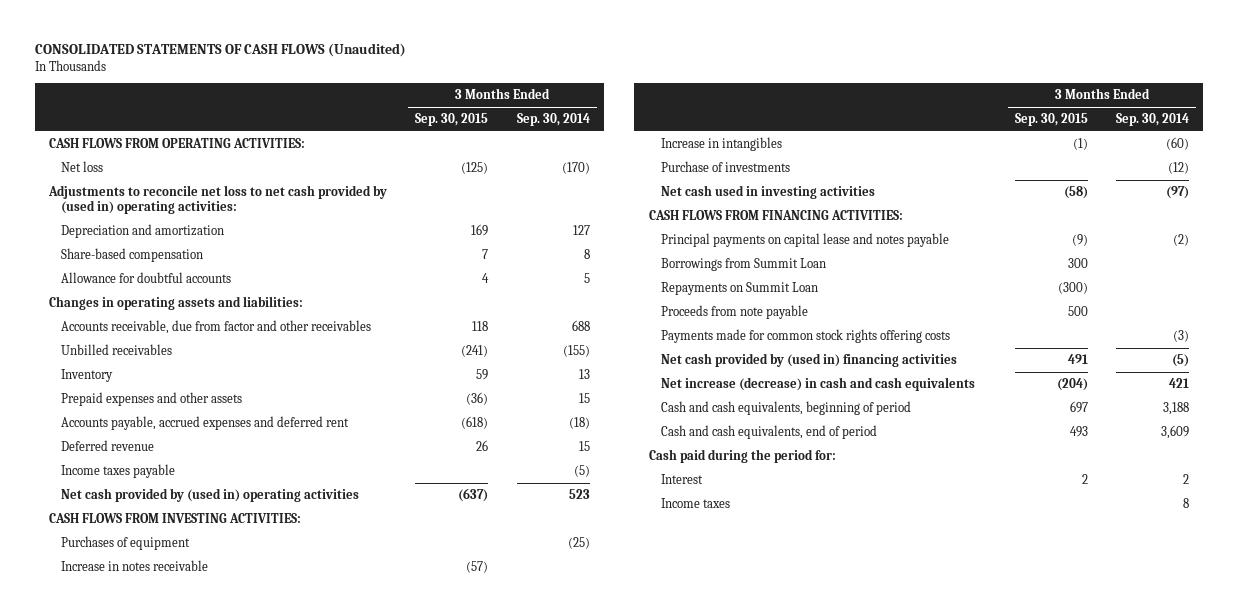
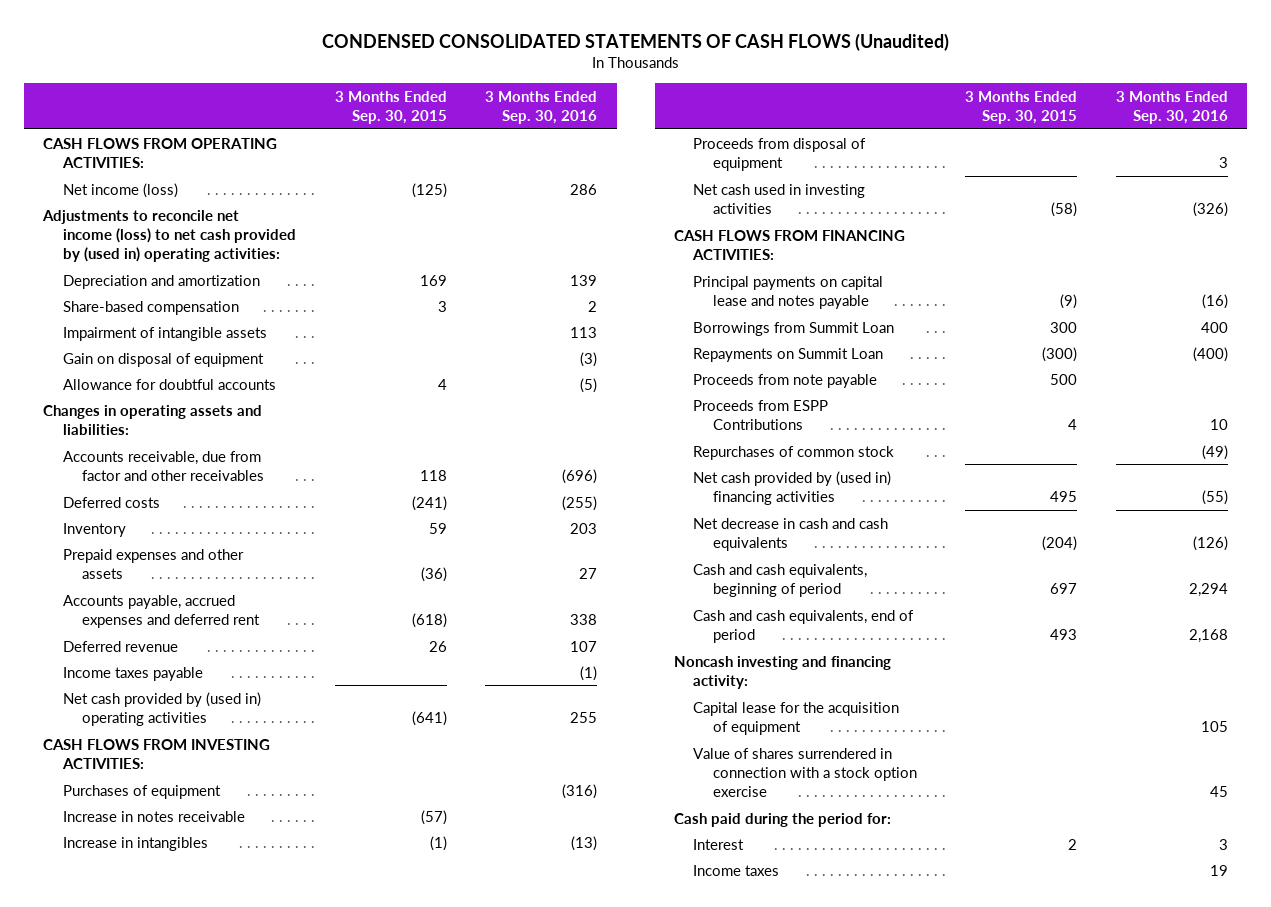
[35,43,407,58] CONSOLIDATED STATEMENTS OF CASH FLOWS (Unaudited) -> [321,32,949,51] CONDENSED CONSOLIDATED STATEMENTS OF CASH FLOWS (Unaudited)
[516,113,590,127] Sep. 30, 2014 -> none
none -> [485,91,598,125] 3 Months Ended Sep. 30, 2016
[61,161,104,173] Net loss -> [62,182,178,198] Net income (loss)
[48,185,388,215] Adjustments to reconcile net loss to net cash provided by (used in) operating activities: -> [42,209,296,262] Adjustments to reconcile net income (loss) to net cash provided by (used in) operating activities:
[482,249,489,260] 7 -> [437,300,447,312] 3
none -> [62,326,267,341] Impairment of intangible assets
none -> [62,352,264,367] Gain on disposal of equipment
[61,344,173,356] Unbilled receivables -> [62,496,160,508] Deferred costs
[458,488,489,503] (637) -> [411,710,447,726] (641)
[660,161,790,173] Purchase of investments -> none
none -> [693,137,867,171] Proceeds from disposal of equipment
[660,329,950,344] Payments made for common stock rights offering costs -> none
none -> [693,399,829,430] Proceeds from ESPP Contributions
none -> [693,445,895,460] Repurchases of common stock
[1067,354,1088,365] 491 -> [1050,490,1078,502] 495
[660,377,975,392] Net increase (decrease) in cash and cash equivalents -> [693,517,889,551] Net decrease in cash and cash equivalents
none -> [674,655,892,689] Noncash investing and financing activity:
none -> [693,701,900,735] Capital lease for the acquisition of equipment
none -> [693,747,917,797] Value of shares surrendered in connection with a stock option exercise

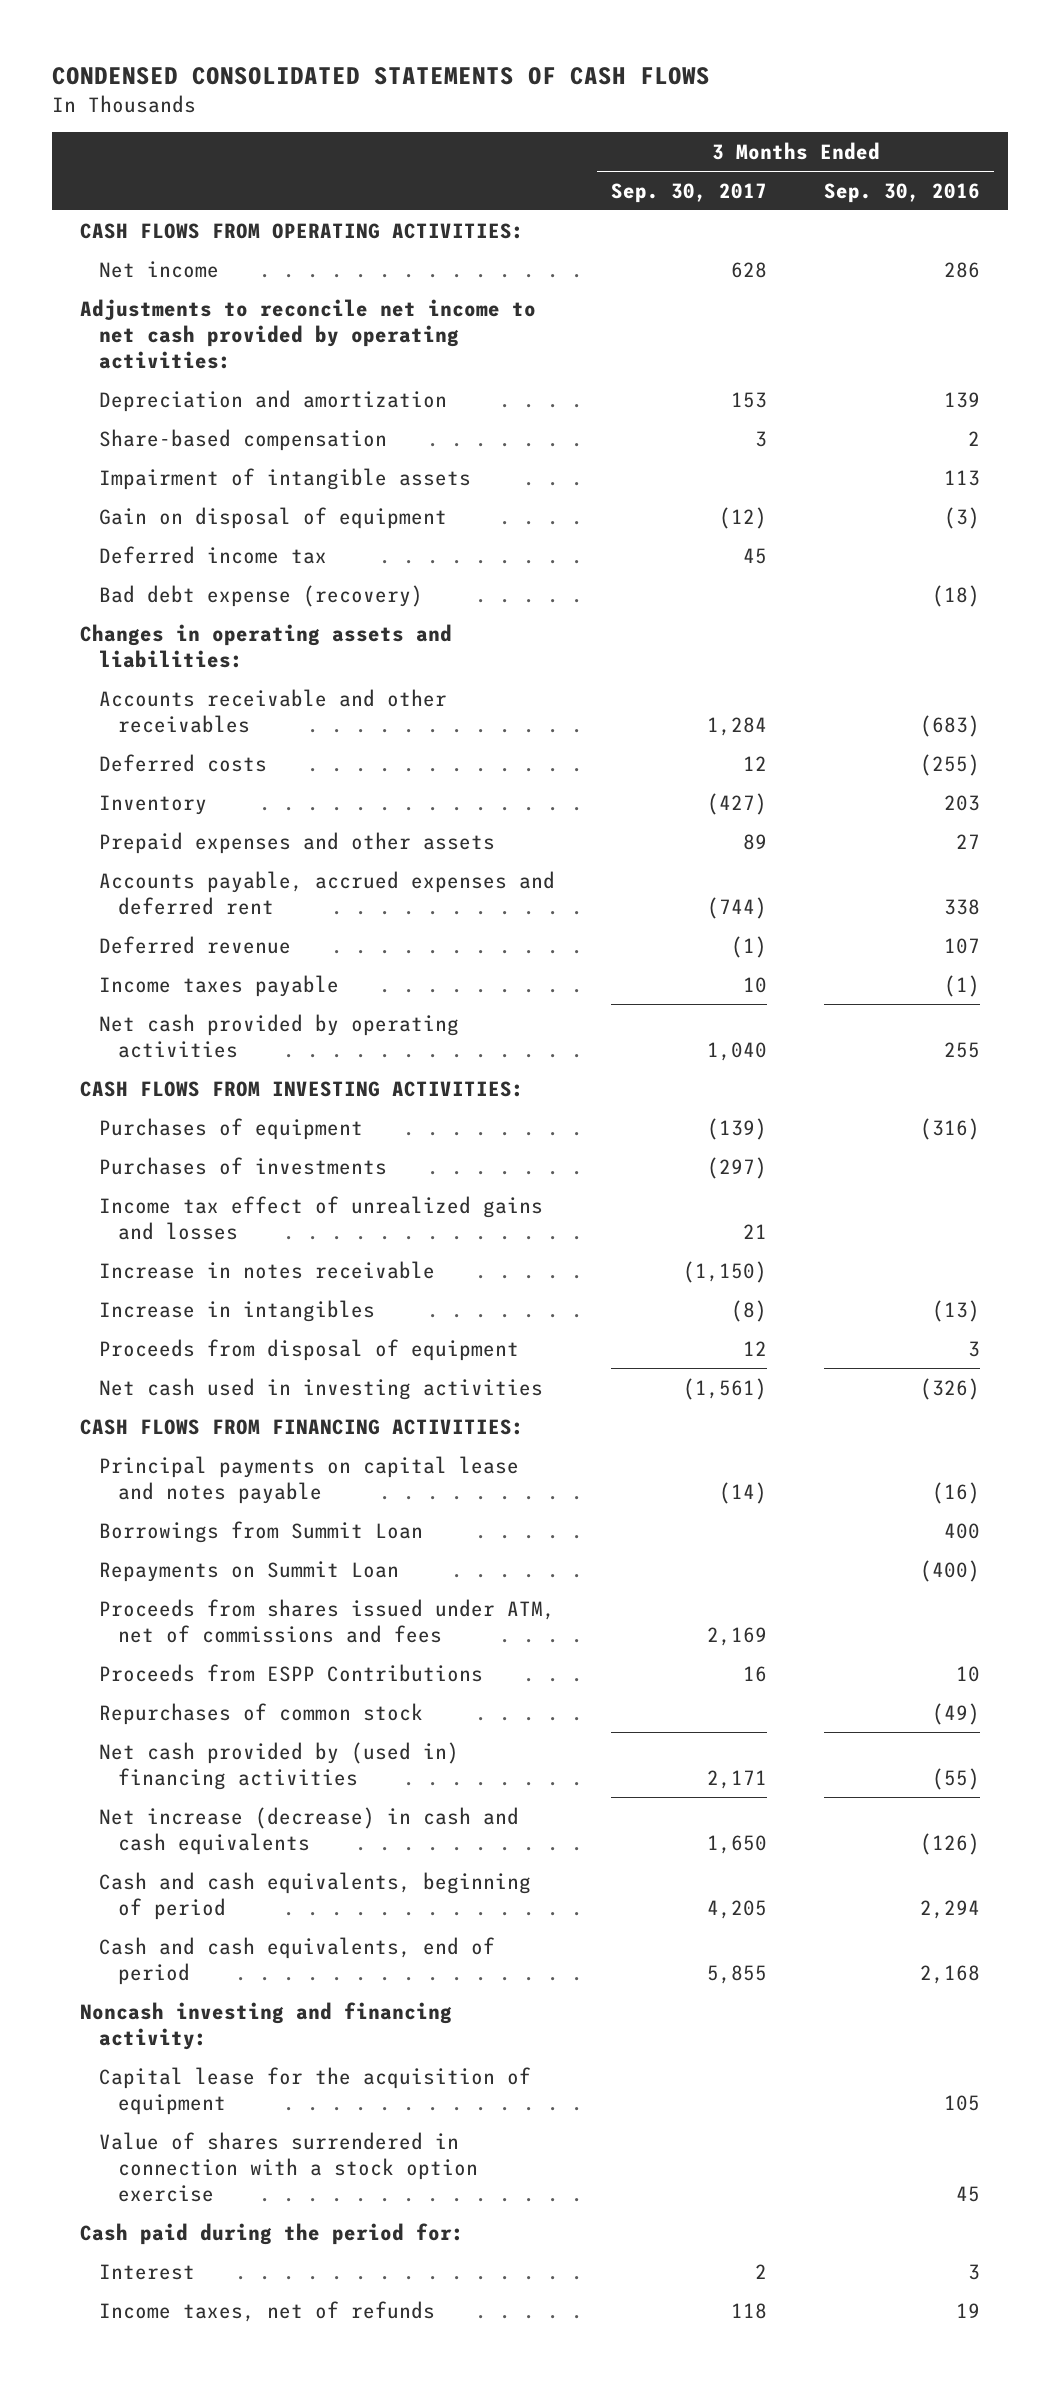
[321,32,949,51] CONDENSED CONSOLIDATED STATEMENTS OF CASH FLOWS (Unaudited) -> [51,66,710,85] CONDENSED CONSOLIDATED STATEMENTS OF CASH FLOWS
[334,91,447,125] 3 Months Ended Sep. 30, 2015 -> none
none -> [611,182,768,203] Sep. 30, 2017
[62,182,178,198] Net income (loss) -> [98,260,219,278] Net income
[42,209,296,262] Adjustments to reconcile net income (loss) to net cash provided by (used in) operating activities: -> [79,298,536,370] Adjustments to reconcile net income to net cash provided by operating activities:
[62,378,276,390] Allowance for doubtful accounts -> none
none -> [98,545,327,564] Deferred income tax
none -> [98,584,423,607] Bad debt expense (recovery)
[62,450,265,481] Accounts receivable, due from factor and other receivables -> [98,688,447,733] Accounts receivable and other receivables
[562,468,598,484] (696) -> [919,714,980,737] (683)
[62,691,261,726] Net cash provided by (used in) operating activities -> [98,1013,459,1058] Net cash provided by operating activities
none -> [98,1156,387,1175] Purchases of investments
none -> [98,1195,543,1240] Income tax effect of unrealized gains and losses
[693,373,878,388] Proceeds from note payable -> none
none -> [98,1598,555,1643] Proceeds from shares issued under ATM, net of commissions and fees
[693,517,889,551] Net decrease in cash and cash equivalents -> [98,1806,519,1855] Net increase (decrease) in cash and cash equivalents
[693,864,780,876] Income taxes -> [98,2300,435,2322] Income taxes, net of refunds

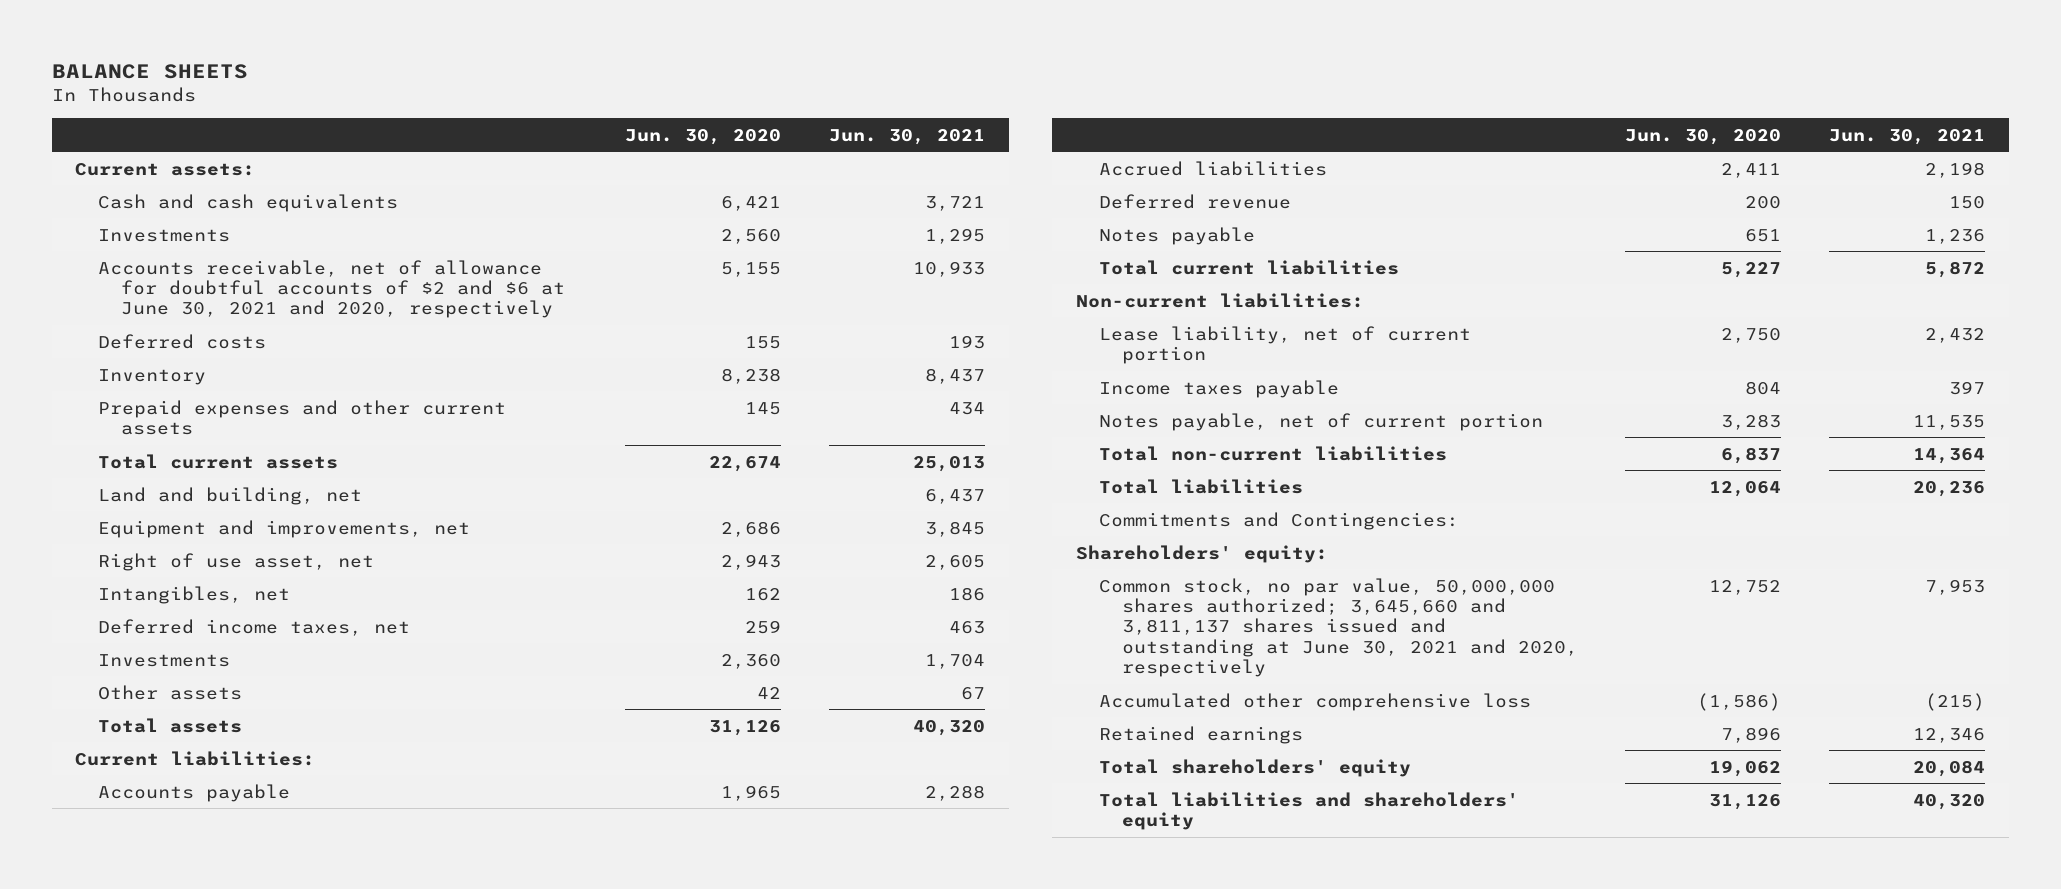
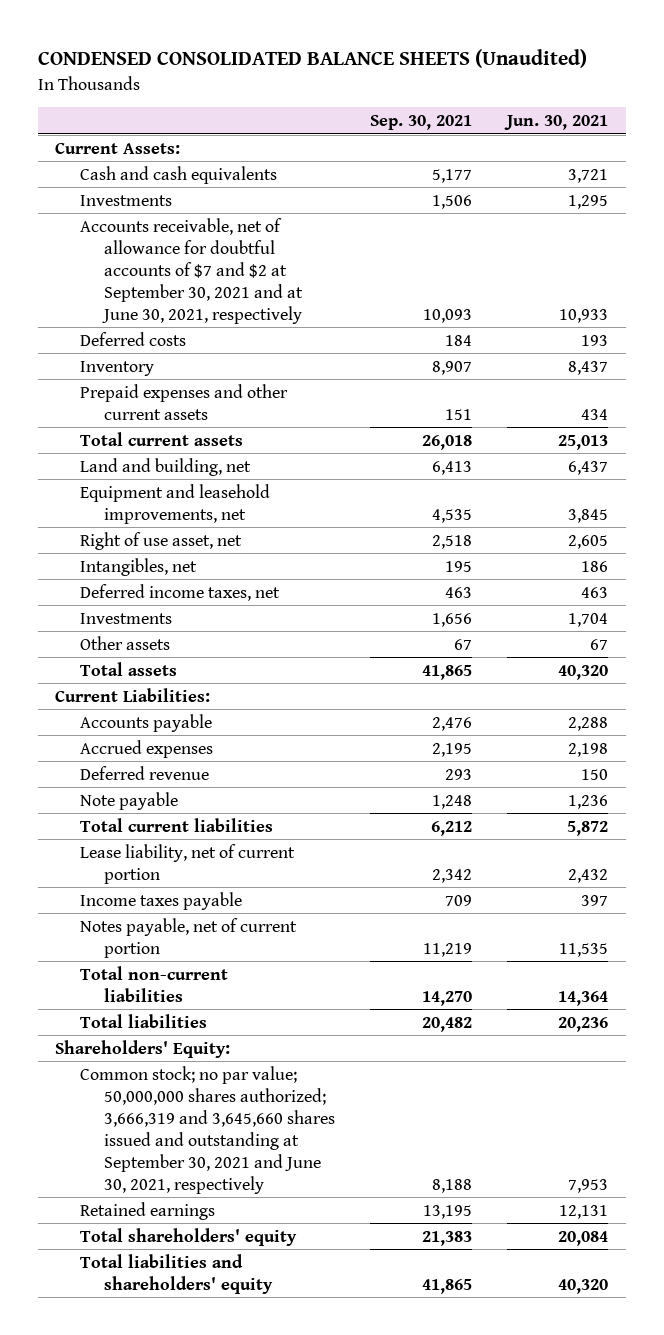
[51,64,248,80] BALANCE SHEETS -> [37,49,587,69] CONDENSED CONSOLIDATED BALANCE SHEETS (Unaudited)
[625,128,782,145] Jun. 30, 2020 -> none
none -> [370,115,473,131] Sep. 30, 2021
[75,162,256,176] Current assets: -> [55,142,181,154] Current Assets:
[98,259,566,319] Accounts receivable, net of allowance for doubtful accounts of $2 and $6 at June 30, 2021 and 2020, respectively -> [79,217,304,324] Accounts receivable, net of allowance for doubtful accounts of $7 and $2 at September 30, 2021 and at June 30, 2021, respectively
[98,519,471,538] Equipment and improvements, net -> [79,483,270,524] Equipment and leasehold improvements, net
[75,750,316,766] Current liabilities: -> [55,687,211,702] Current Liabilities:
[1098,160,1327,176] Accrued liabilities -> [79,739,213,758] Accrued expenses
[1098,226,1255,245] Notes payable -> [79,791,178,810] Note payable
[1075,292,1364,308] Non-current liabilities: -> none
[1098,511,1459,530] Commitments and Contingencies: -> none
[1098,692,1531,711] Accumulated other comprehensive loss -> none
[1075,544,1328,563] Shareholders' equity: -> [55,1039,231,1058] Shareholders' Equity:
[1098,577,1578,678] Common stock, no par value, 50,000,000 shares authorized; 3,645,660 and 3,811,137 shares issued and outstanding at June 30, 2021 and 2020, respectively -> [79,1065,336,1194] Common stock; no par value; 50,000,000 shares authorized; 3,666,319 and 3,645,660 shares issued and outstanding at September 30, 2021 and June 30, 2021, respectively
[1913,727,1986,743] 12,346 -> [559,1204,609,1219] 12,131

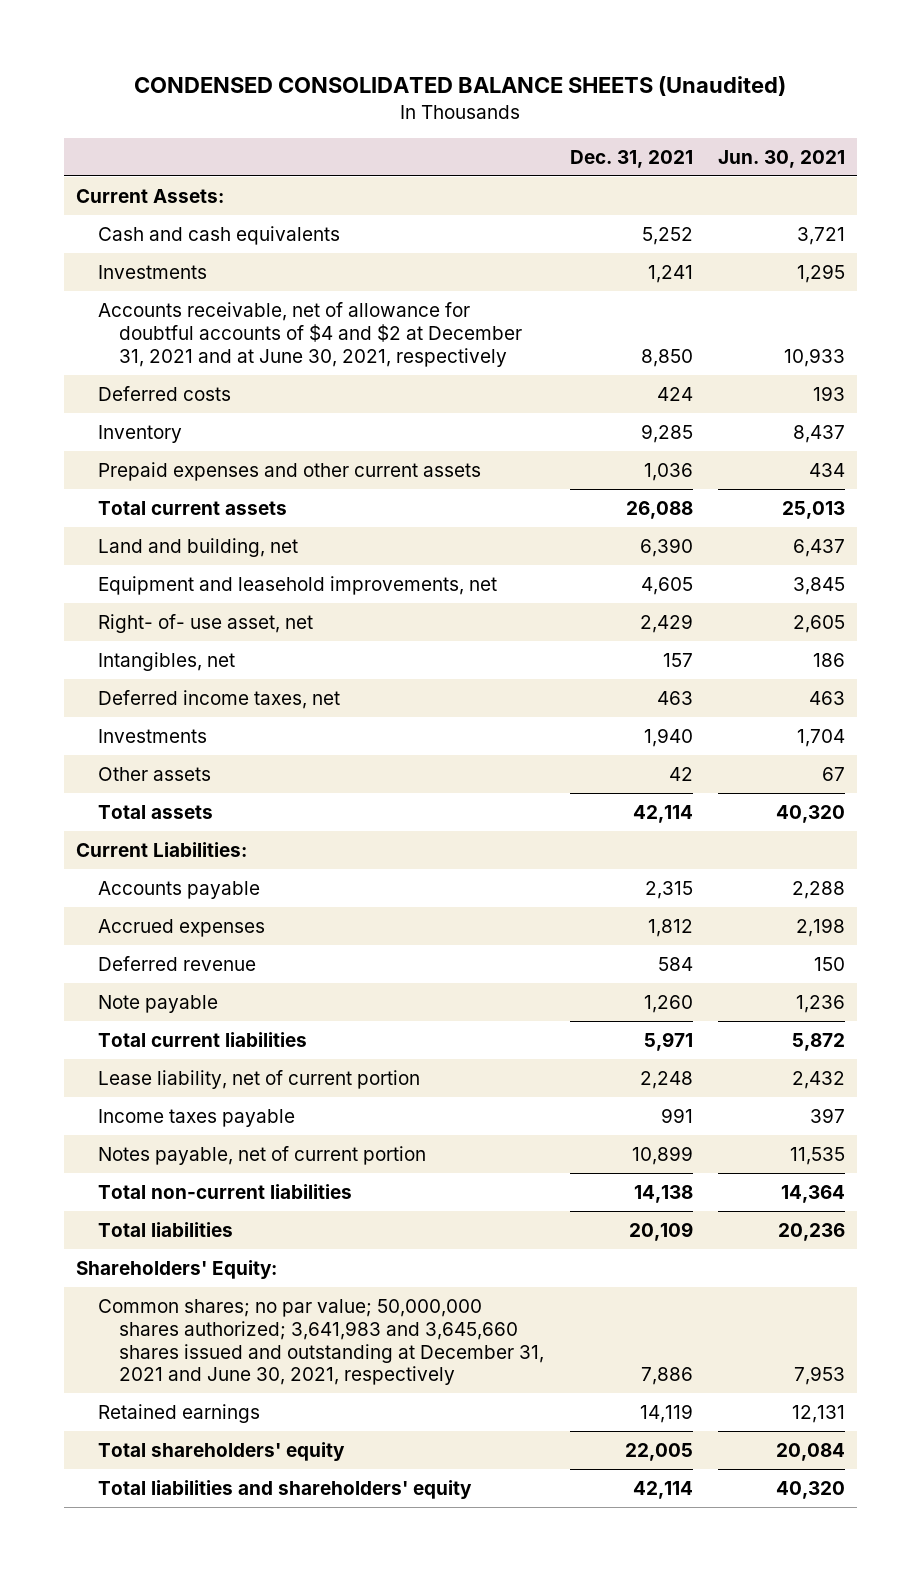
[370,115,473,131] Sep. 30, 2021 -> none
none -> [569,149,693,168] Dec. 31, 2021
[79,217,304,324] Accounts receivable, net of allowance for doubtful accounts of $7 and $2 at September 30, 2021 and at June 30, 2021, respectively -> [97,301,523,367] Accounts receivable, net of allowance for doubtful accounts of $4 and $2 at December 31, 2021 and at June 30, 2021, respectively
[79,531,242,550] Right of use asset, net -> [97,613,313,633] Right- of- use asset, net
[79,1065,336,1194] Common stock; no par value; 50,000,000 shares authorized; 3,666,319 and 3,645,660 shares issued and outstanding at September 30, 2021 and June 30, 2021, respectively -> [97,1298,545,1386] Common shares; no par value; 50,000,000 shares authorized; 3,641,983 and 3,645,660 shares issued and outstanding at December 31, 2021 and June 30, 2021, respectively

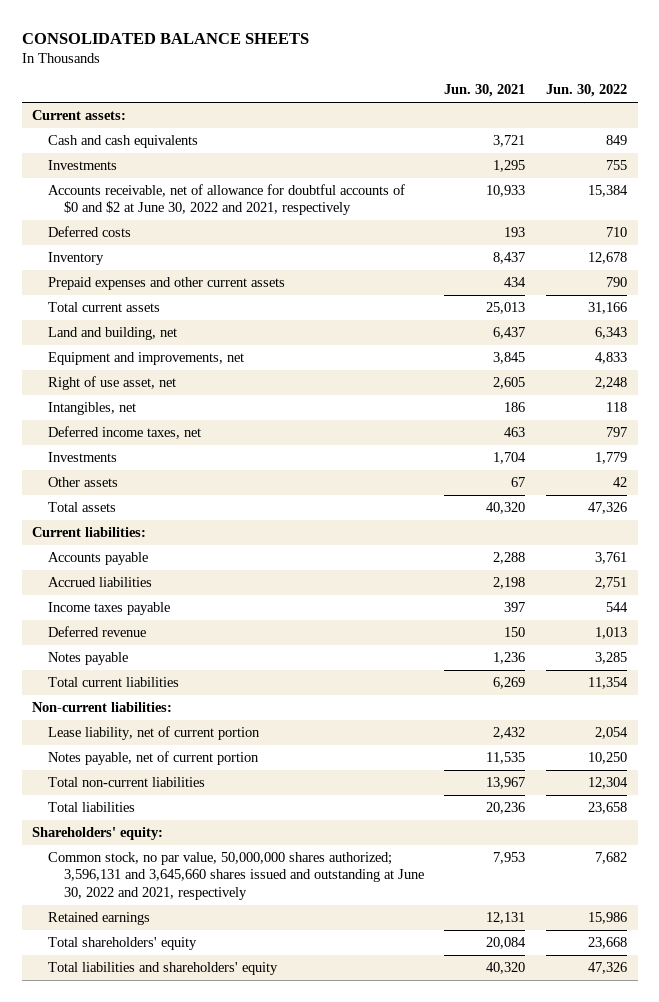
[134,76,787,97] CONDENSED CONSOLIDATED BALANCE SHEETS (Unaudited) -> [21,32,309,44] CONSOLIDATED BALANCE SHEETS
[569,149,693,168] Dec. 31, 2021 -> none
none -> [546,84,628,98] Jun. 30, 2022
[76,188,225,203] Current Assets: -> [31,110,126,121] Current assets:
[97,301,523,367] Accounts receivable, net of allowance for doubtful accounts of $4 and $2 at December 31, 2021 and at June 30, 2021, respectively -> [47,184,405,216] Accounts receivable, net of allowance for doubtful accounts of $0 and $2 at June 30, 2022 and 2021, respectively
[97,575,497,595] Equipment and leasehold improvements, net -> [47,352,244,366] Equipment and improvements, net
[97,613,313,633] Right- of- use asset, net -> [47,376,176,391] Right of use asset, net
[76,841,248,857] Current Liabilities: -> [31,527,146,538] Current liabilities:
[97,918,265,937] Accrued expenses -> [47,577,152,588] Accrued liabilities
[97,1108,295,1127] Income taxes payable -> [47,602,170,616] Income taxes payable
[97,994,218,1013] Note payable -> [47,652,128,666] Notes payable
[791,1032,845,1051] 5,872 -> [493,677,526,690] 6,269
none -> [31,702,172,713] Non-current liabilities:
[780,1184,845,1203] 14,364 -> [486,777,526,790] 13,967
[76,1259,278,1279] Shareholders' Equity: -> [31,827,163,841] Shareholders' equity:
[97,1298,545,1386] Common shares; no par value; 50,000,000 shares authorized; 3,641,983 and 3,645,660 shares issued and outstanding at December 31, 2021 and June 30, 2021, respectively -> [47,852,424,900] Common stock, no par value, 50,000,000 shares authorized; 3,596,131 and 3,645,660 shares issued and outstanding at June 30, 2022 and 2021, respectively

